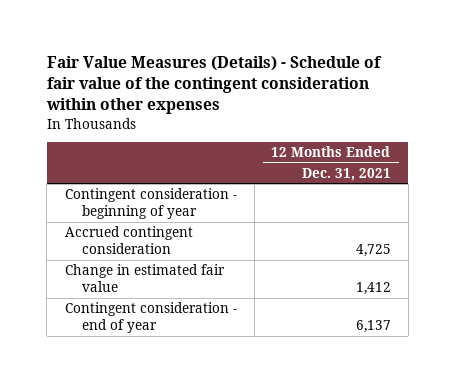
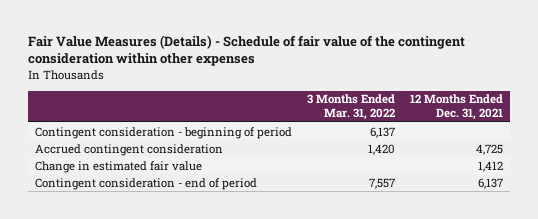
none -> [306,94,395,121] 3 Months Ended Mar. 31, 2022
[64,188,237,220] Contingent consideration - beginning of year -> [35,126,293,139] Contingent consideration - beginning of period
[64,302,237,334] Contingent consideration - end of year -> [35,177,258,190] Contingent consideration - end of period

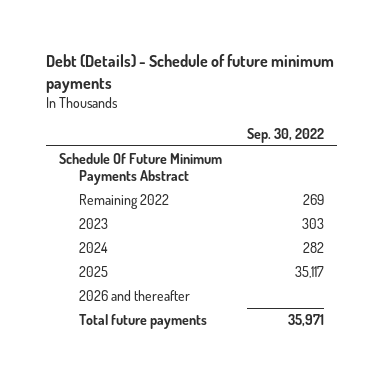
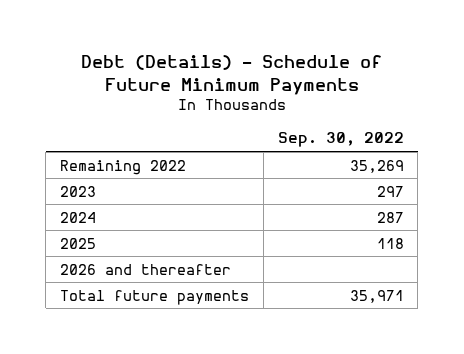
[46,54,335,93] Debt (Details) - Schedule of future minimum payments -> [80,55,382,95] Debt (Details) - Schedule of Future Minimum Payments
[58,153,222,185] Schedule Of Future Minimum Payments Abstract -> none
[303,194,325,206] 269 -> [349,159,404,173] 35,269
[302,218,325,230] 303 -> [376,185,404,197] 297
[303,242,325,254] 282 -> [376,211,404,223] 287
[295,266,325,279] 35,117 -> [376,237,404,249] 118

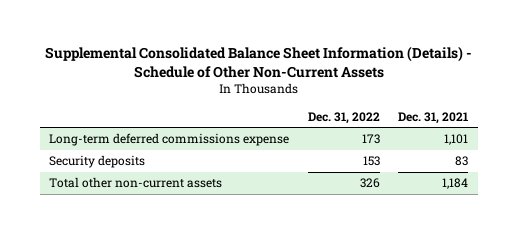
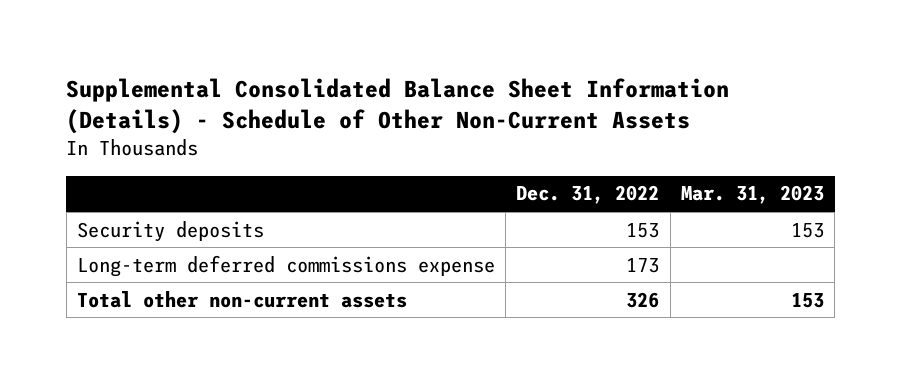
[398,111,469,124] Dec. 31, 2021 -> none
none -> [681,185,825,205] Mar. 31, 2023
[49,133,290,147] Long-term deferred commissions expense -> [76,254,495,277] Long-term deferred commissions expense

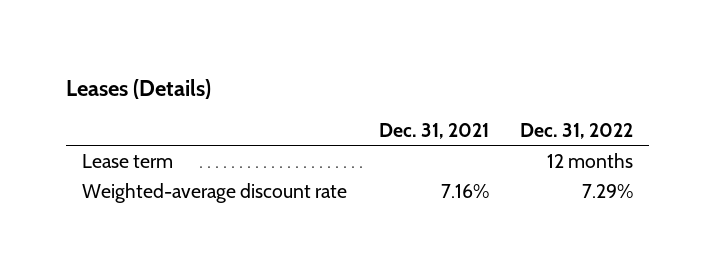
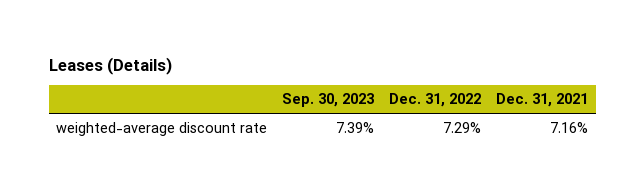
none -> [282,93,375,108] Sep. 30, 2023
[81,153,173,168] Lease term -> none
[81,182,347,203] Weighted-average discount rate -> [56,121,268,136] weighted-average discount rate

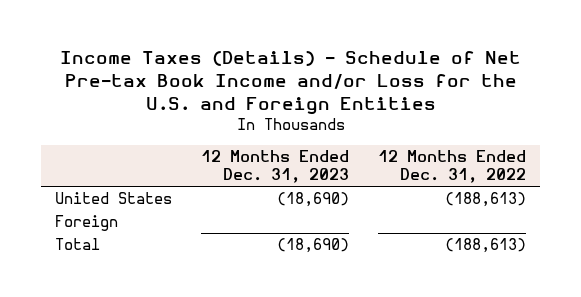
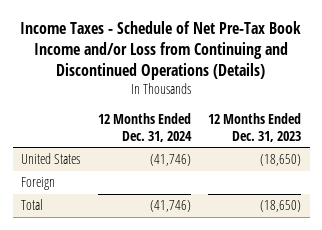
[59,50,521,116] Income Taxes (Details) - Schedule of Net Pre-tax Book Income and/or Loss for the U.S. and Foreign Entities -> [20,20,302,80] Income Taxes - Schedule of Net Pre-Tax Book Income and/or Loss from Continuing and Discontinued Operations (Details)
[377,149,526,184] 12 Months Ended Dec. 31, 2022 -> none
none -> [97,112,192,142] 12 Months Ended Dec. 31, 2024
[277,191,350,207] (18,690) -> [259,154,301,167] (18,650)
[277,237,350,253] (18,690) -> [259,200,301,213] (18,650)

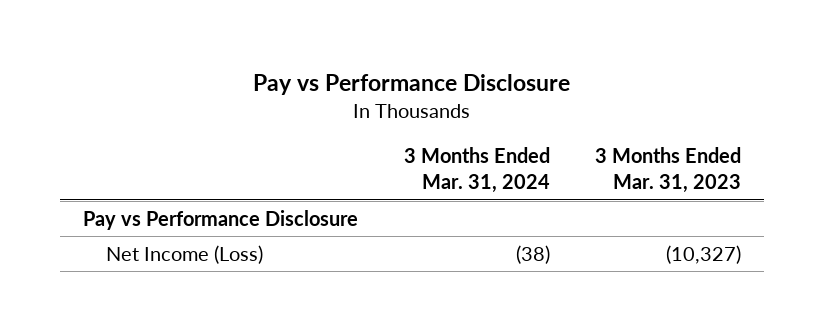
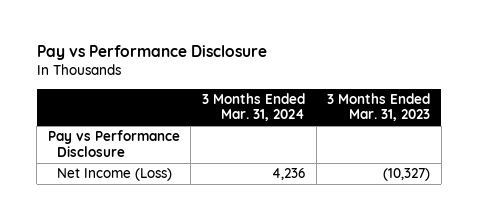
[515,244,550,264] (38) -> [272,168,306,181] 4,236

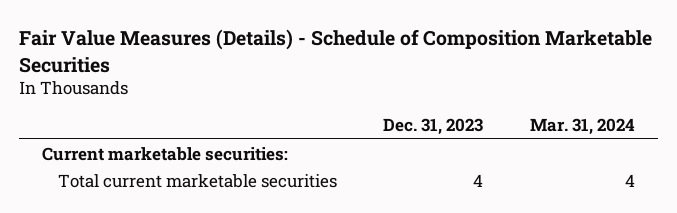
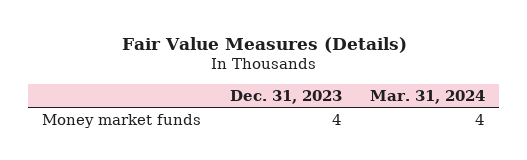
[19,29,653,73] Fair Value Measures (Details) - Schedule of Composition Marketable Securities -> [121,37,407,54] Fair Value Measures (Details)
[42,146,289,161] Current marketable securities: -> none
[58,173,338,188] Total current marketable securities -> [42,114,202,129] Money market funds

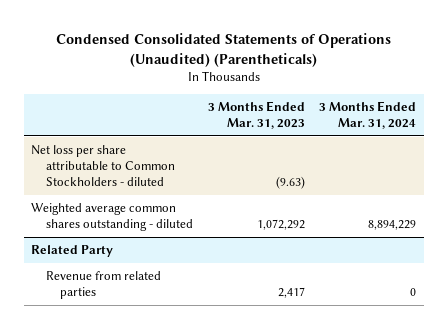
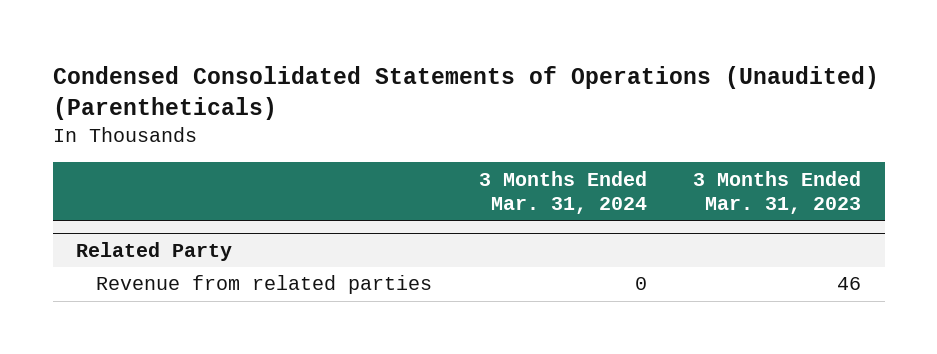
[31,145,175,187] Net loss per share attributable to Common Stockholders - diluted -> none
[31,203,193,232] Weighted average common shares outstanding - diluted -> none
[277,287,305,299] 2,417 -> [837,277,862,291] 46

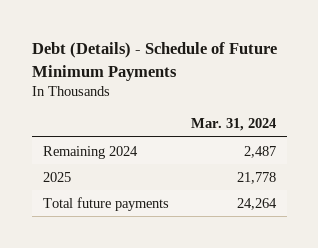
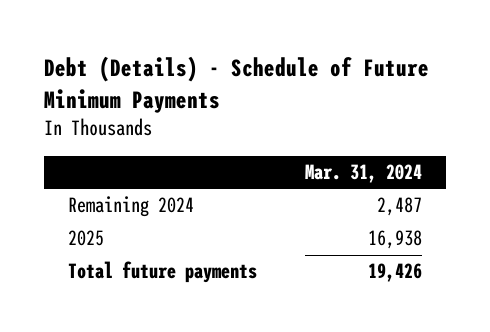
[236,171,276,184] 21,778 -> [367,230,422,250] 16,938
[236,197,277,210] 24,264 -> [367,263,422,283] 19,426

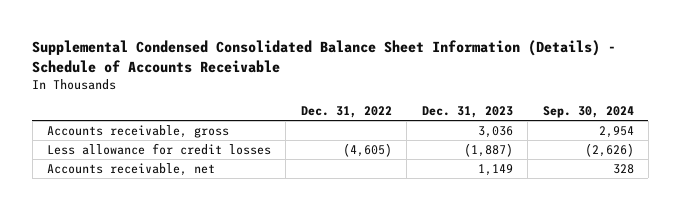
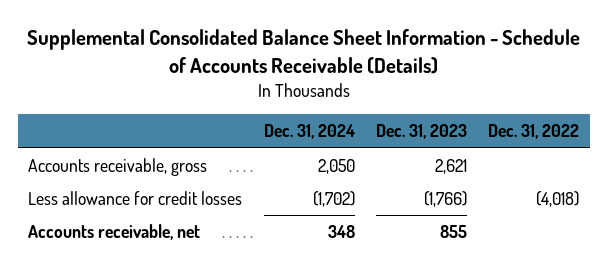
[32,39,617,73] Supplemental Condensed Consolidated Balance Sheet Information (Details) - Schedule of Accounts Receivable -> [26,29,580,74] Supplemental Consolidated Balance Sheet Information - Schedule of Accounts Receivable (Details)
[542,106,634,119] Sep. 30, 2024 -> none
none -> [263,124,355,140] Dec. 31, 2024
[477,125,513,138] 3,036 -> [434,159,467,175] 2,621
[342,142,392,157] (4,605) -> [536,191,580,208] (4,018)
[463,142,513,157] (1,887) -> [423,191,467,208] (1,766)
[477,163,513,176] 1,149 -> [439,225,467,239] 855

